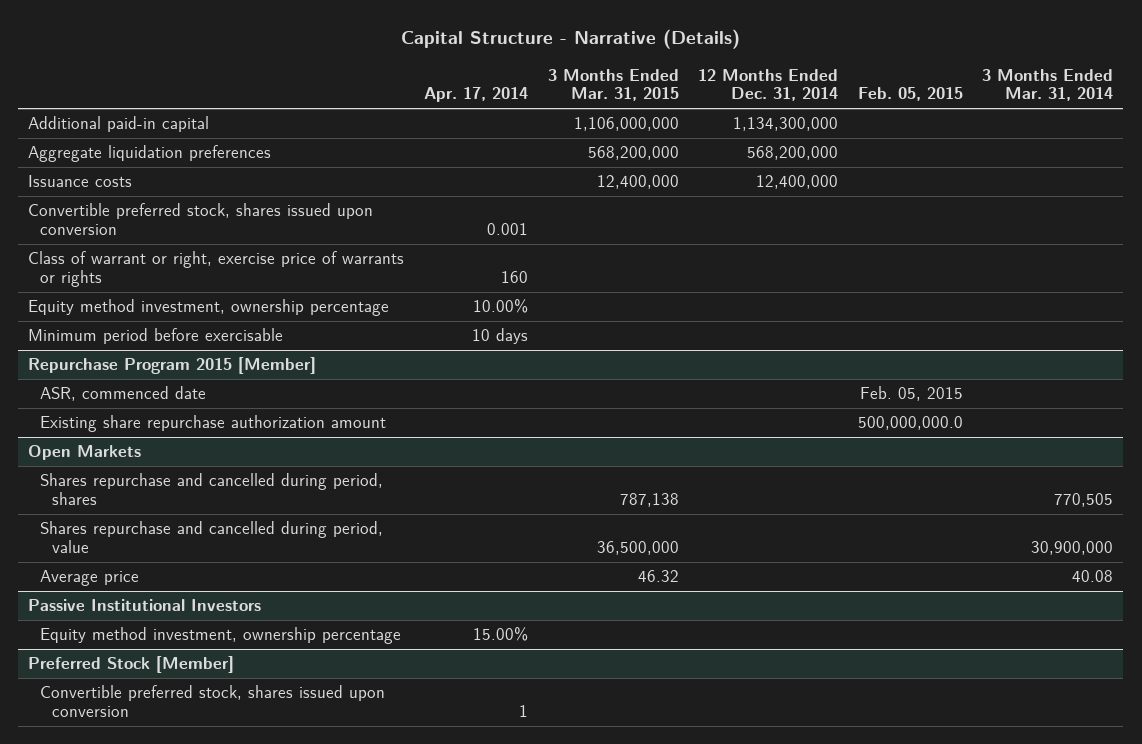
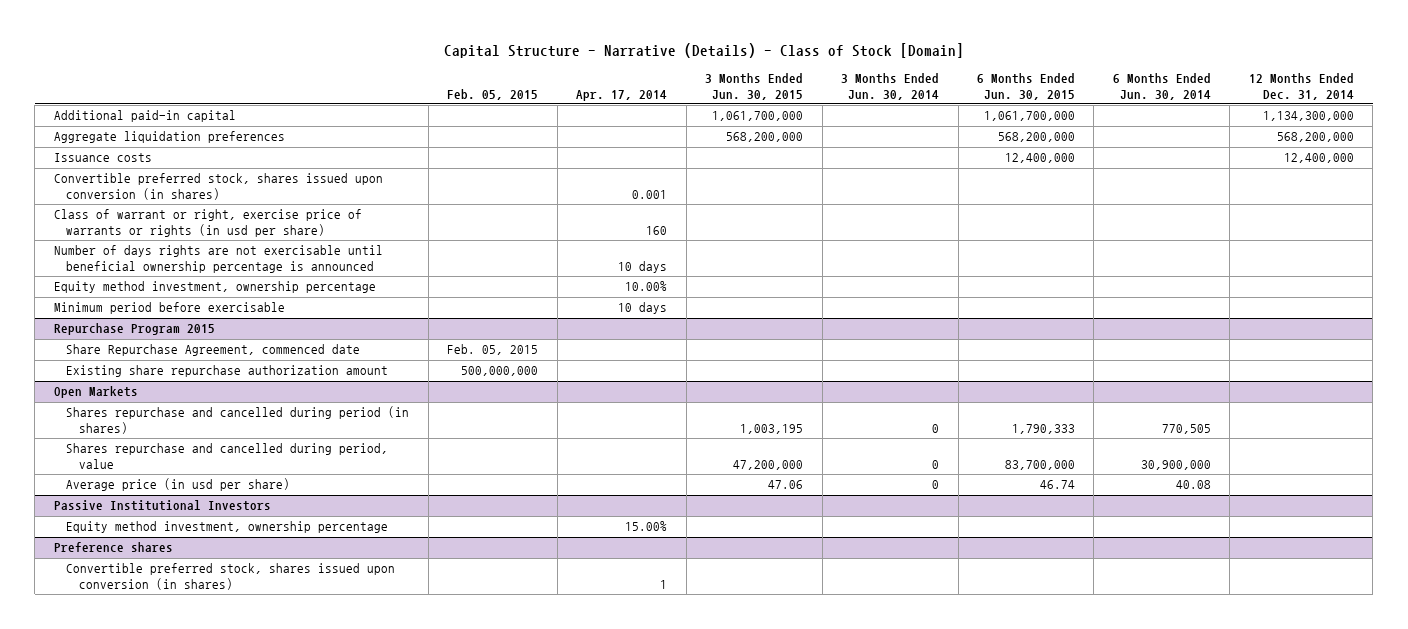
[400,28,740,49] Capital Structure - Narrative (Details) -> [443,42,964,58] Capital Structure - Narrative (Details) - Class of Stock [Domain]
[547,68,679,102] 3 Months Ended Mar. 31, 2015 -> none
[982,68,1114,102] 3 Months Ended Mar. 31, 2014 -> none
none -> [705,73,804,100] 3 Months Ended Jun. 30, 2015
none -> [841,73,940,100] 3 Months Ended Jun. 30, 2014
none -> [977,73,1076,100] 6 Months Ended Jun. 30, 2015
none -> [1112,73,1211,100] 6 Months Ended Jun. 30, 2014
[28,203,374,236] Convertible preferred stock, shares issued upon conversion -> [53,173,383,200] Convertible preferred stock, shares issued upon conversion (in shares)
[28,251,405,288] Class of warrant or right, exercise price of warrants or rights -> [53,209,362,237] Class of warrant or right, exercise price of warrants or rights (in usd per share)
none -> [53,245,383,273] Number of days rights are not exercisable until beneficial ownership percentage is announced
[28,357,317,375] Repurchase Program 2015 [Member] -> [53,323,215,336] Repurchase Program 2015
[40,386,207,402] ASR, commenced date -> [66,344,361,357] Share Repurchase Agreement, commenced date
[857,416,963,431] 500,000,000.0 -> [461,366,539,377] 500,000,000
[40,473,384,506] Shares repurchase and cancelled during period, shares -> [66,406,410,434] Shares repurchase and cancelled during period (in shares)
[40,570,140,587] Average price -> [66,478,291,492] Average price (in usd per share)
[28,656,235,674] Preferred Stock [Member] -> [53,542,173,553] Preference shares
[40,685,386,718] Convertible preferred stock, shares issued upon conversion -> [66,563,396,590] Convertible preferred stock, shares issued upon conversion (in shares)

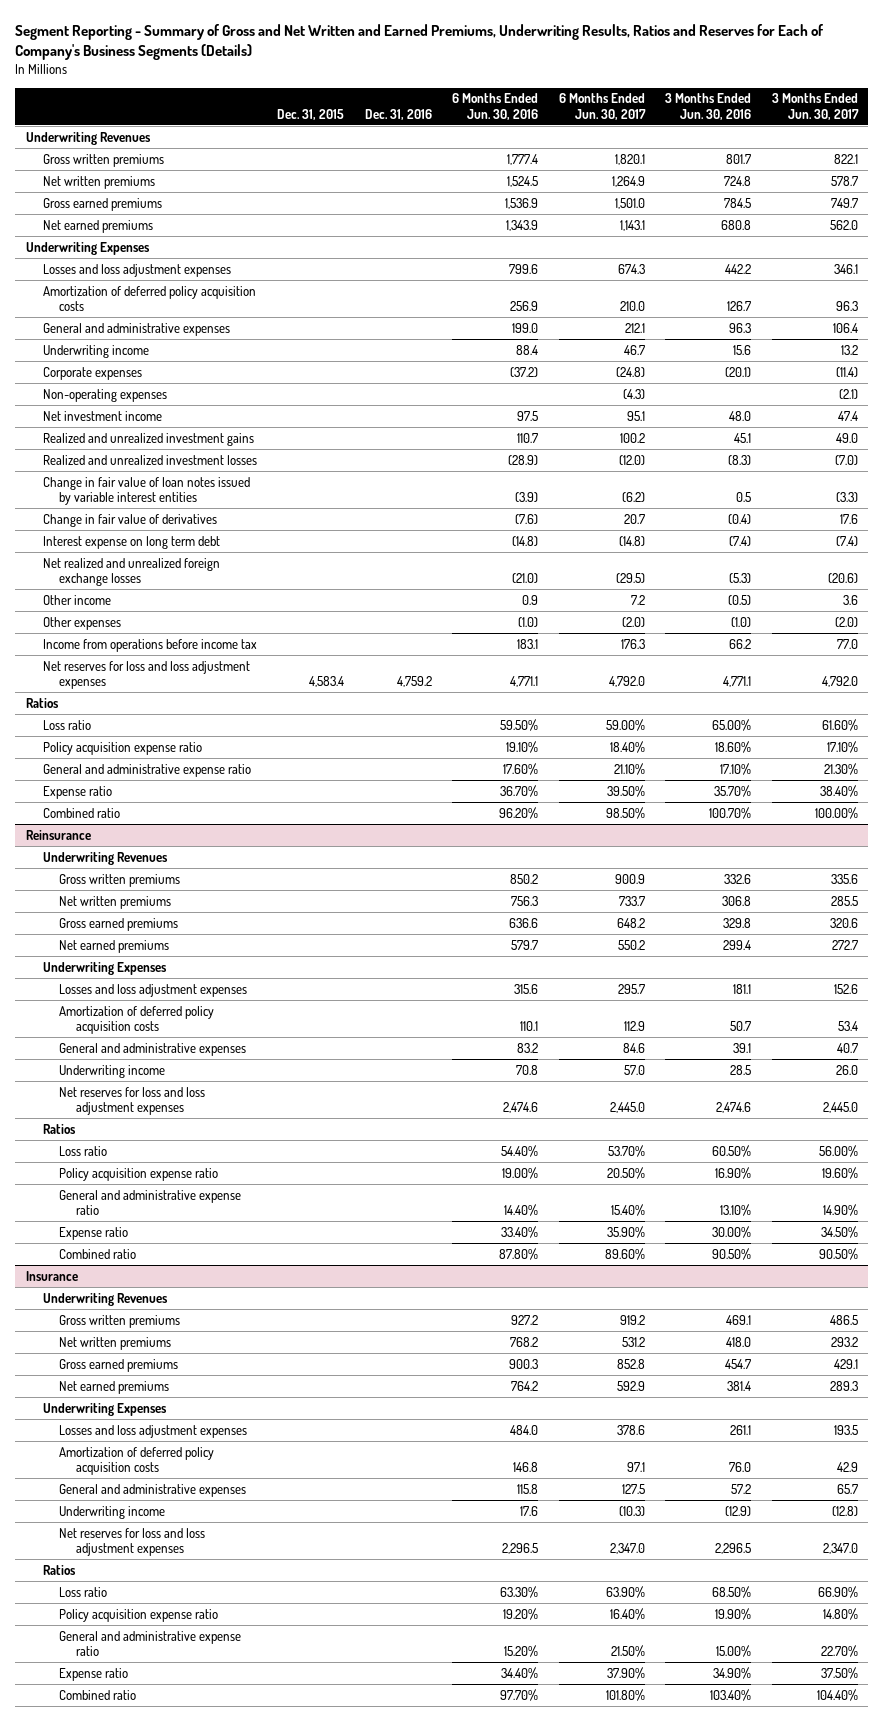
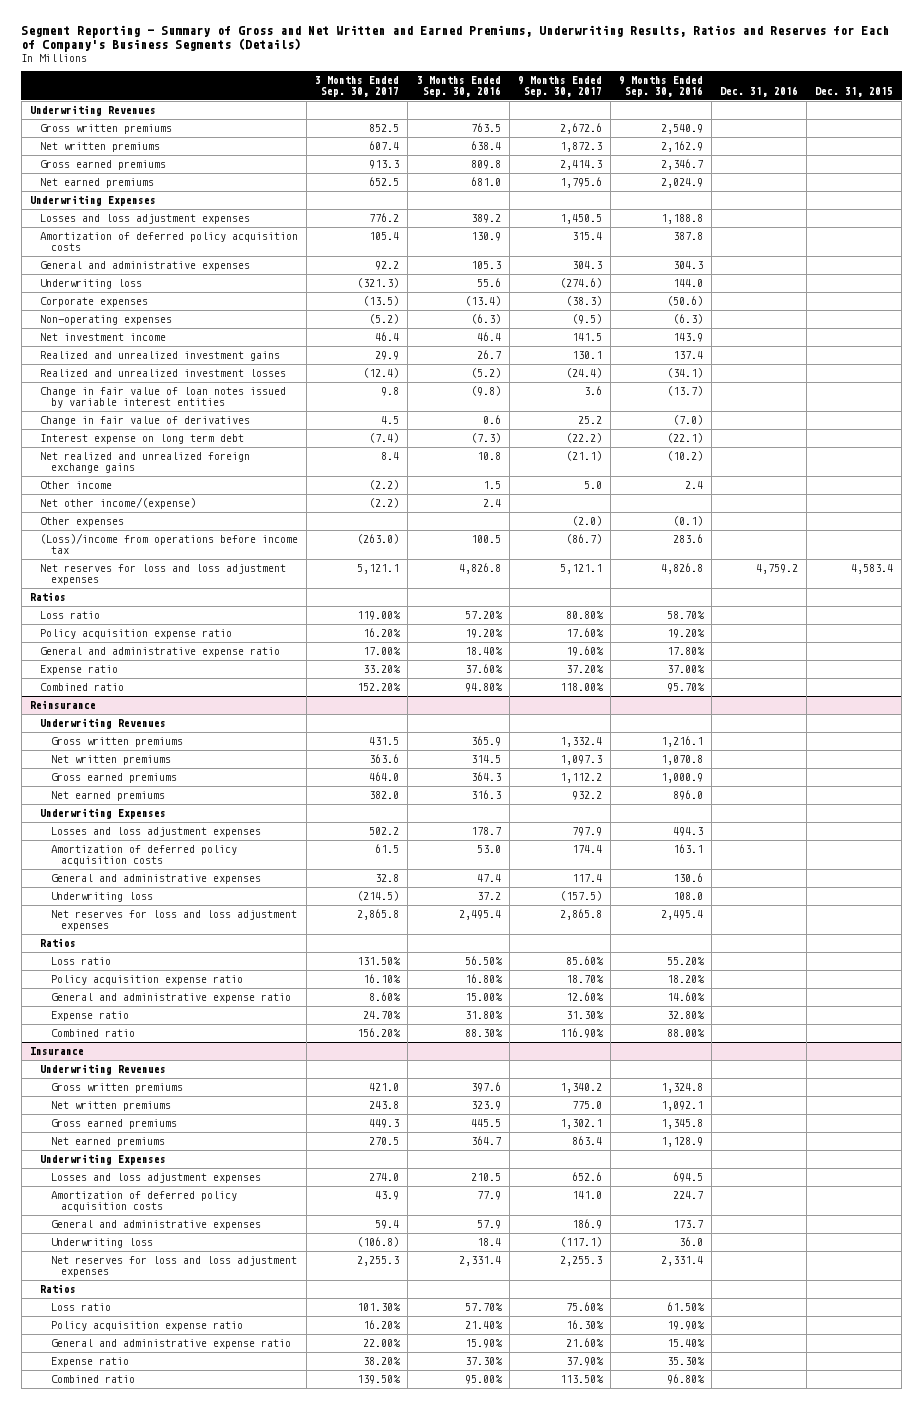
[452,93,539,120] 6 Months Ended Jun. 30, 2016 -> none
[558,93,646,120] 6 Months Ended Jun. 30, 2017 -> none
[665,93,752,120] 3 Months Ended Jun. 30, 2016 -> none
[771,93,859,120] 3 Months Ended Jun. 30, 2017 -> none
none -> [315,75,400,98] 3 Months Ended Sep. 30, 2017
none -> [416,75,501,98] 3 Months Ended Sep. 30, 2016
none -> [517,75,602,98] 9 Months Ended Sep. 30, 2017
none -> [618,75,703,98] 9 Months Ended Sep. 30, 2016
[42,344,149,358] Underwriting income -> [40,279,143,290] Underwriting loss
[42,557,220,587] Net realized and unrealized foreign exchange losses -> [40,452,251,474] Net realized and unrealized foreign exchange gains
none -> [40,497,197,510] Net other income/(expense)
[42,638,257,652] Income from operations before income tax -> [40,533,299,555] (Loss)/income from operations before income tax
[59,1064,166,1078] Underwriting income -> [50,892,153,903] Underwriting loss
[59,1505,166,1519] Underwriting income -> [50,1238,153,1249] Underwriting loss

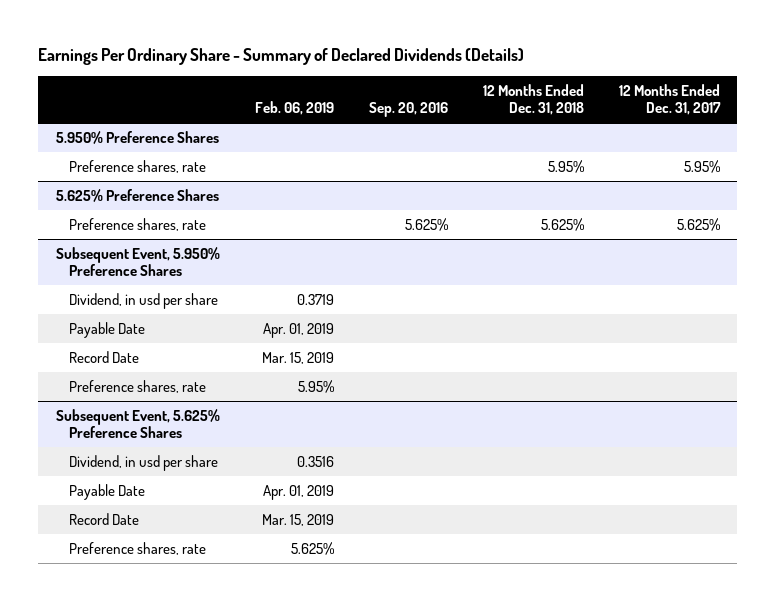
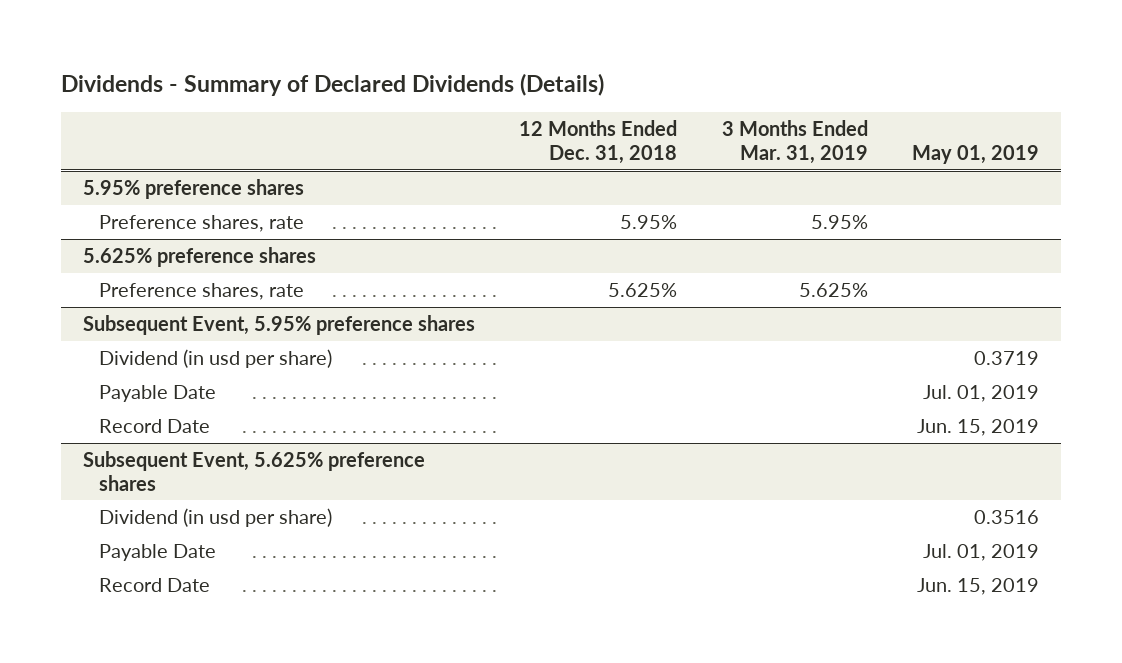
[38,48,525,66] Earnings Per Ordinary Share - Summary of Declared Dividends (Details) -> [60,73,604,97] Dividends - Summary of Declared Dividends (Details)
[254,101,334,116] Feb. 06, 2019 -> none
[368,102,448,118] Sep. 20, 2016 -> none
[618,84,721,116] 12 Months Ended Dec. 31, 2017 -> none
none -> [721,120,868,164] 3 Months Ended Mar. 31, 2019
none -> [912,144,1040,164] May 01, 2019
[55,130,219,144] 5.950% Preference Shares -> [82,179,304,200] 5.95% preference shares
[55,188,219,202] 5.625% Preference Shares -> [82,247,316,268] 5.625% preference shares
[55,246,220,277] Subsequent Event, 5.950% Preference Shares -> [82,315,475,336] Subsequent Event, 5.95% preference shares
[68,292,218,309] Dividend, in usd per share -> [99,349,333,369] Dividend (in usd per share)
[68,379,206,393] Preference shares, rate -> none
[55,408,220,439] Subsequent Event, 5.625% Preference Shares -> [82,451,425,491] Subsequent Event, 5.625% preference shares
[68,454,218,471] Dividend, in usd per share -> [99,508,333,528] Dividend (in usd per share)
[68,541,206,555] Preference shares, rate -> none

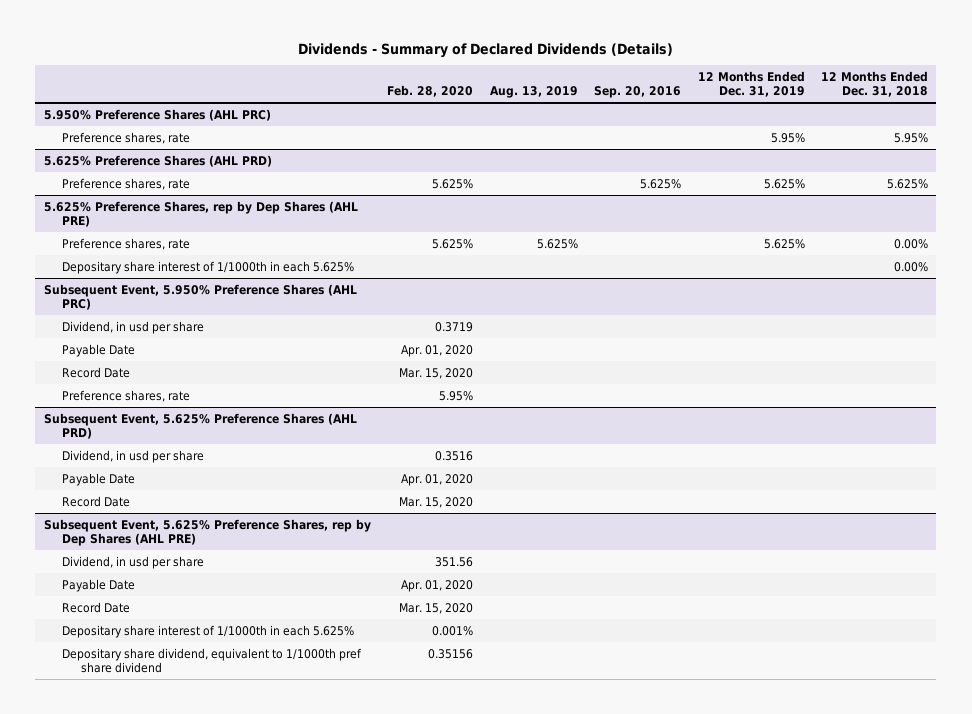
[721,120,868,164] 3 Months Ended Mar. 31, 2019 -> none
[912,144,1040,164] May 01, 2019 -> none
none -> [387,85,474,98] Feb. 28, 2020
none -> [489,86,578,99] Aug. 13, 2019
none -> [594,86,682,99] Sep. 20, 2016
none -> [697,70,805,98] 12 Months Ended Dec. 31, 2019
[82,179,304,200] 5.95% preference shares -> [43,108,271,121] 5.950% Preference Shares (AHL PRC)
[82,247,316,268] 5.625% preference shares -> [43,154,272,167] 5.625% Preference Shares (AHL PRD)
none -> [43,200,358,227] 5.625% Preference Shares, rep by Dep Shares (AHL PRE)
none -> [62,237,191,250] Preference shares, rate
none -> [62,260,355,274] Depositary share interest of 1/1000th in each 5.625%
[82,315,475,336] Subsequent Event, 5.95% preference shares -> [43,283,357,310] Subsequent Event, 5.950% Preference Shares (AHL PRC)
[99,349,333,369] Dividend (in usd per share) -> [62,320,205,334] Dividend, in usd per share
none -> [62,389,191,402] Preference shares, rate
[82,451,425,491] Subsequent Event, 5.625% preference shares -> [43,412,357,439] Subsequent Event, 5.625% Preference Shares (AHL PRD)
[99,508,333,528] Dividend (in usd per share) -> [62,449,205,463] Dividend, in usd per share
none -> [43,518,371,546] Subsequent Event, 5.625% Preference Shares, rep by Dep Shares (AHL PRE)
none -> [62,555,205,569] Dividend, in usd per share
none -> [62,578,136,592] Payable Date
none -> [62,601,131,613] Record Date
none -> [62,624,355,638] Depositary share interest of 1/1000th in each 5.625%
none -> [62,647,363,673] Depositary share dividend, equivalent to 1/1000th pref share dividend

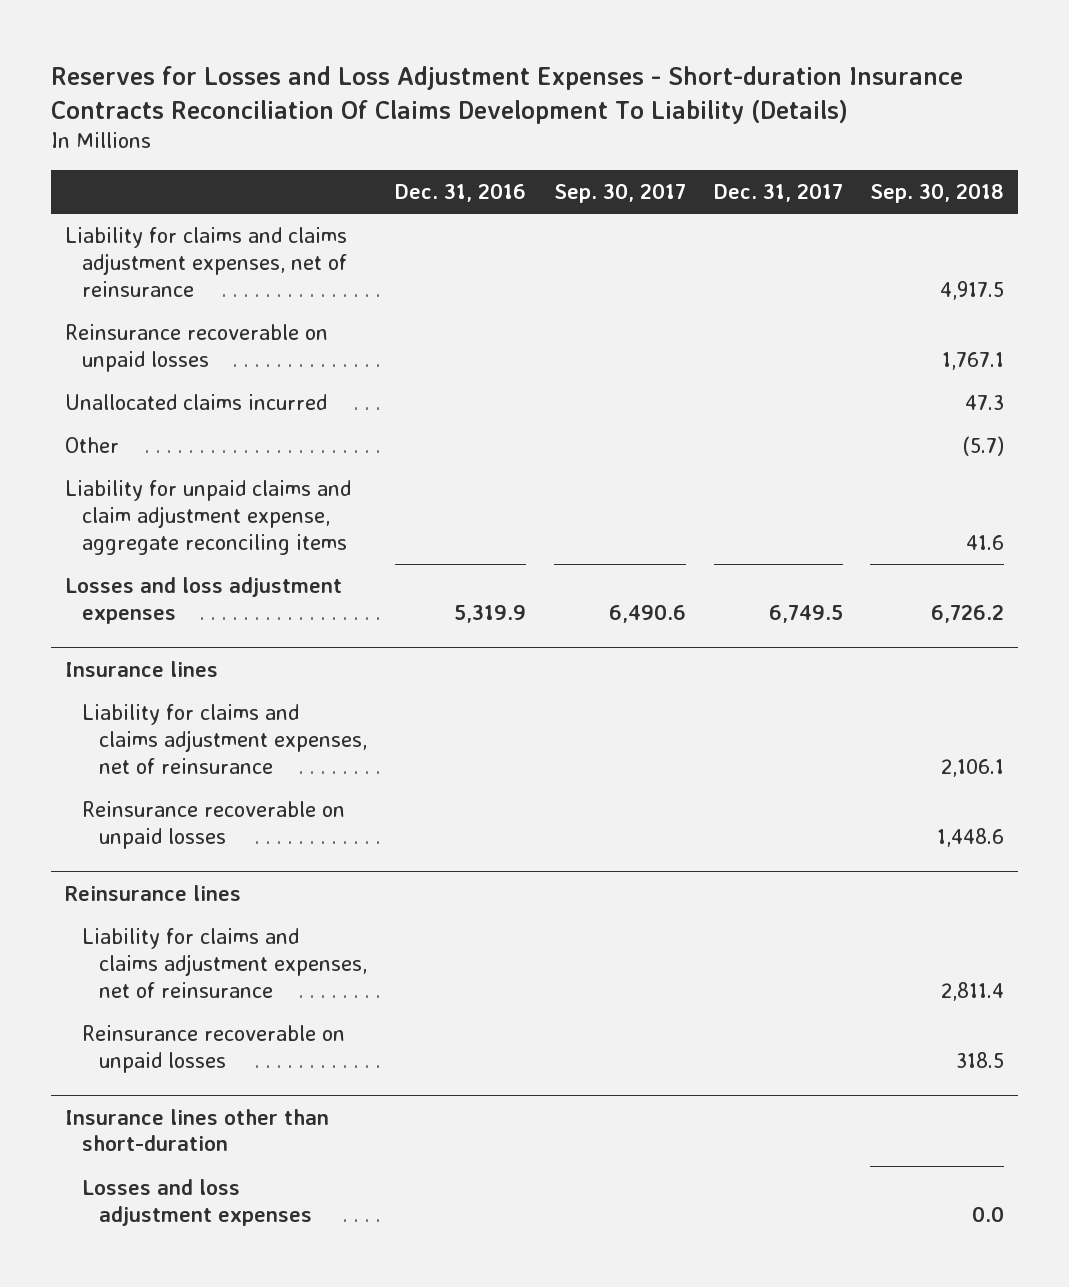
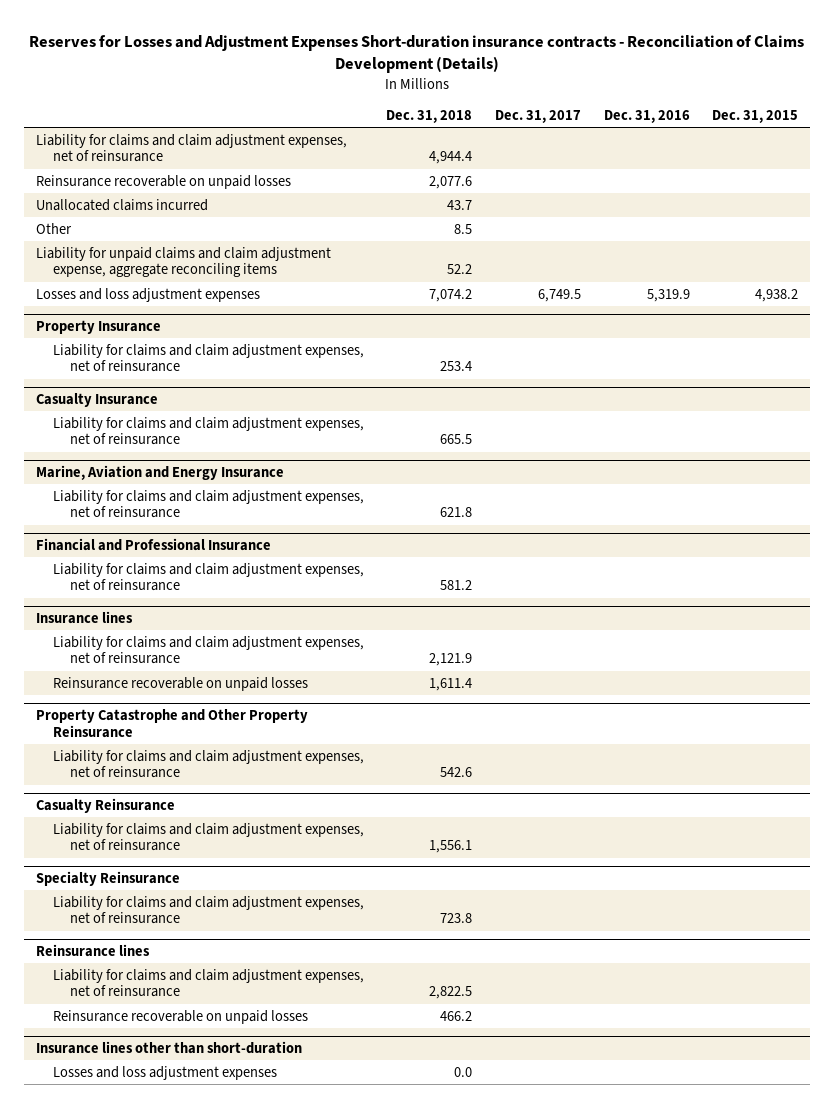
[50,65,963,124] Reserves for Losses and Loss Adjustment Expenses - Short-duration Insurance Contracts Reconciliation Of Claims Development To Liability (Details) -> [29,34,805,74] Reserves for Losses and Adjustment Expenses Short-duration insurance contracts - Reconciliation of Claims Development (Details)
[553,182,686,203] Sep. 30, 2017 -> none
[870,182,1005,203] Sep. 30, 2018 -> none
none -> [386,110,473,124] Dec. 31, 2018
none -> [712,110,799,124] Dec. 31, 2015
[64,227,348,297] Liability for claims and claims adjustment expenses, net of reinsurance -> [35,133,347,163] Liability for claims and claim adjustment expenses, net of reinsurance
none -> [35,320,161,335] Property Insurance
none -> [52,343,364,373] Liability for claims and claim adjustment expenses, net of reinsurance
none -> [35,393,158,408] Casualty Insurance
none -> [52,416,364,446] Liability for claims and claim adjustment expenses, net of reinsurance
none -> [35,465,284,481] Marine, Aviation and Energy Insurance
none -> [52,489,364,519] Liability for claims and claim adjustment expenses, net of reinsurance
none -> [35,538,271,552] Financial and Professional Insurance
none -> [52,562,364,592] Liability for claims and claim adjustment expenses, net of reinsurance
[82,704,368,774] Liability for claims and claims adjustment expenses, net of reinsurance -> [52,635,364,665] Liability for claims and claim adjustment expenses, net of reinsurance
none -> [35,709,308,738] Property Catastrophe and Other Property Reinsurance
none -> [52,749,364,779] Liability for claims and claim adjustment expenses, net of reinsurance
none -> [35,798,175,814] Casualty Reinsurance
none -> [52,822,364,852] Liability for claims and claim adjustment expenses, net of reinsurance
none -> [35,871,180,887] Specialty Reinsurance
none -> [52,895,364,925] Liability for claims and claim adjustment expenses, net of reinsurance
[82,928,368,998] Liability for claims and claims adjustment expenses, net of reinsurance -> [52,968,364,998] Liability for claims and claim adjustment expenses, net of reinsurance

